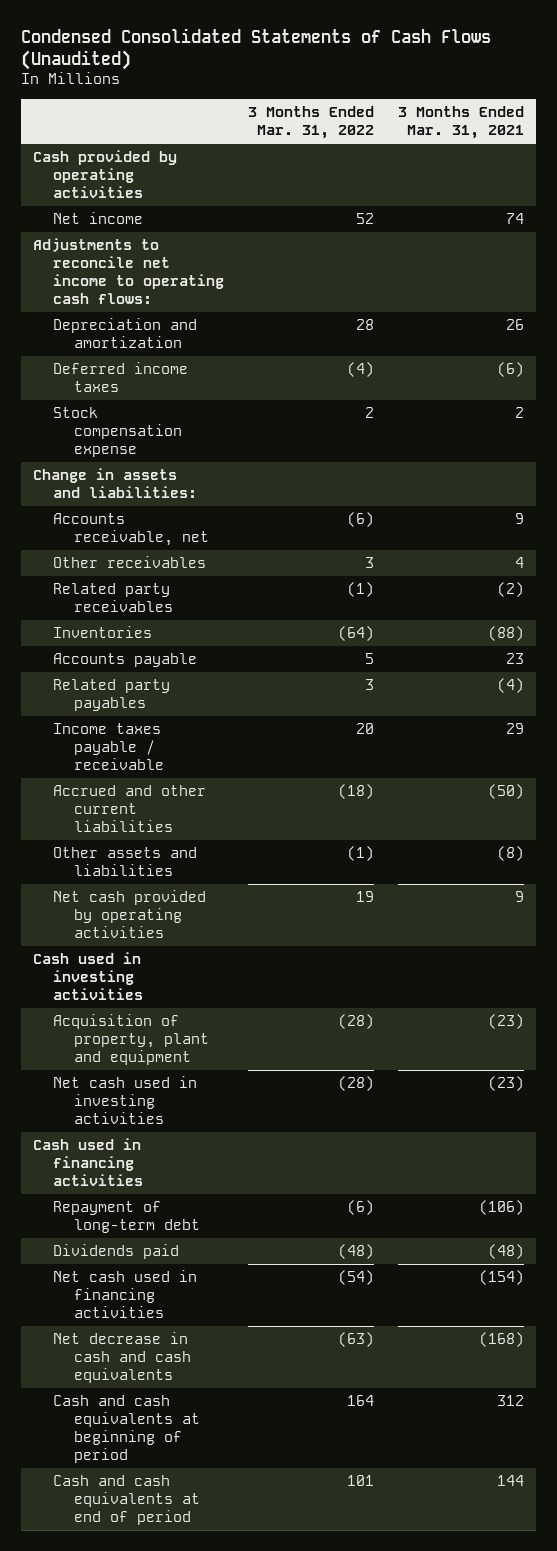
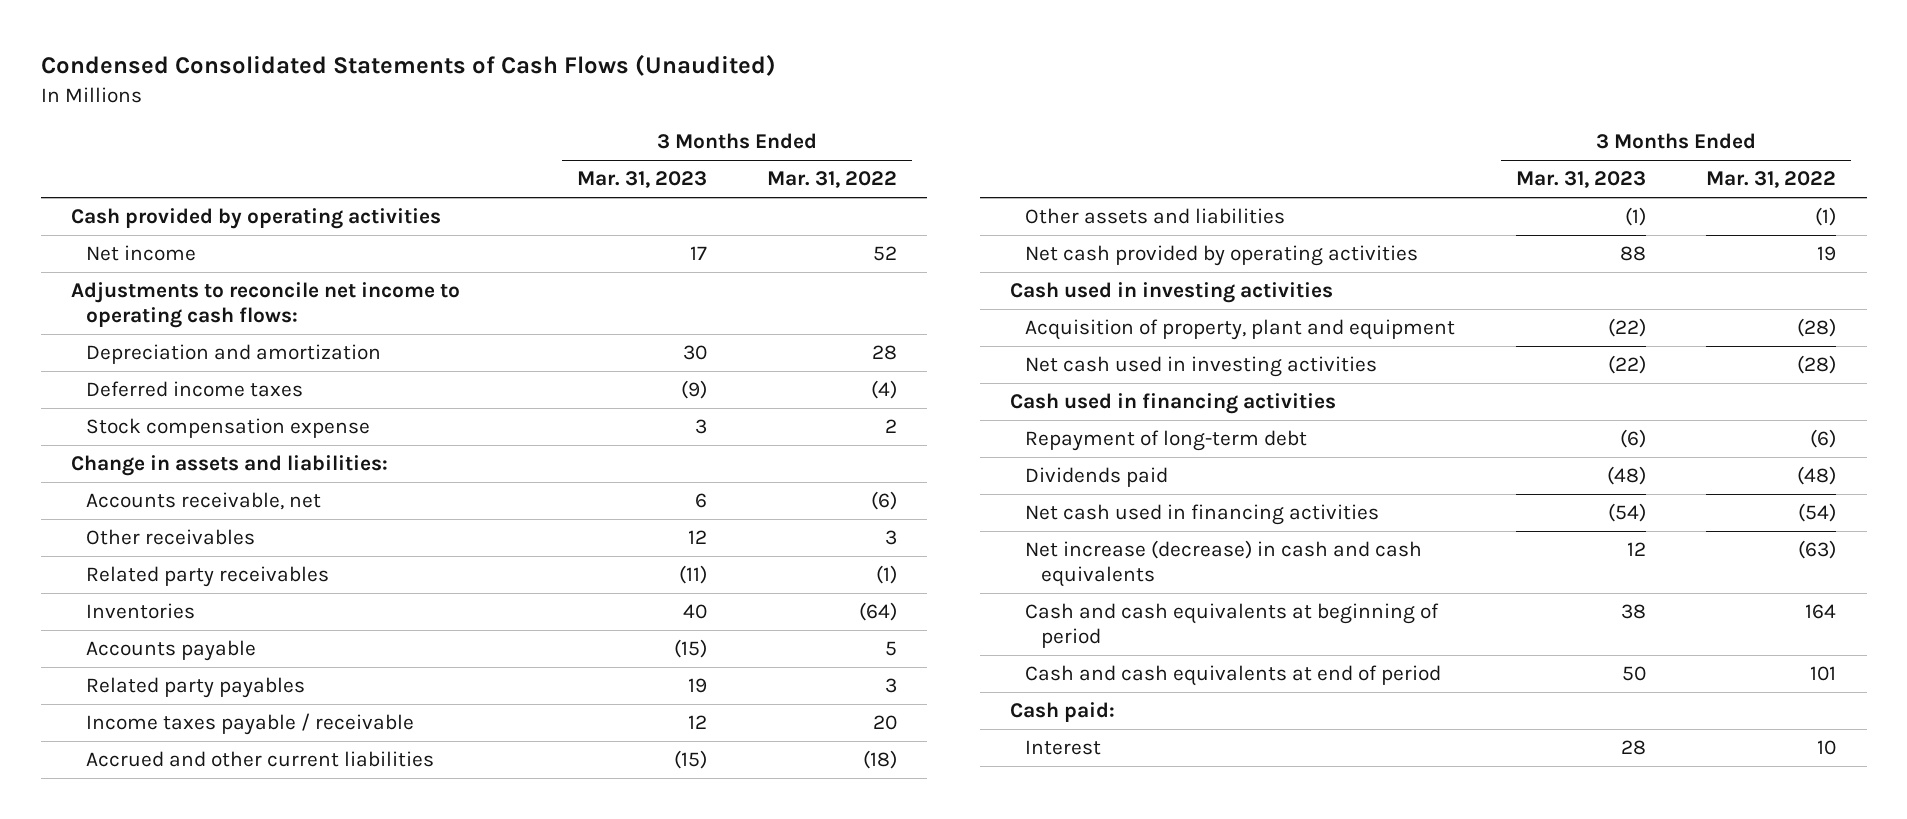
[397,105,524,139] 3 Months Ended Mar. 31, 2021 -> none
none -> [576,171,707,189] Mar. 31, 2023
[53,1332,192,1384] Net decrease in cash and cash equivalents -> [1025,540,1423,587] Net increase (decrease) in cash and cash equivalents
none -> [1010,702,1116,723] Cash paid:
none -> [1025,740,1102,756] Interest

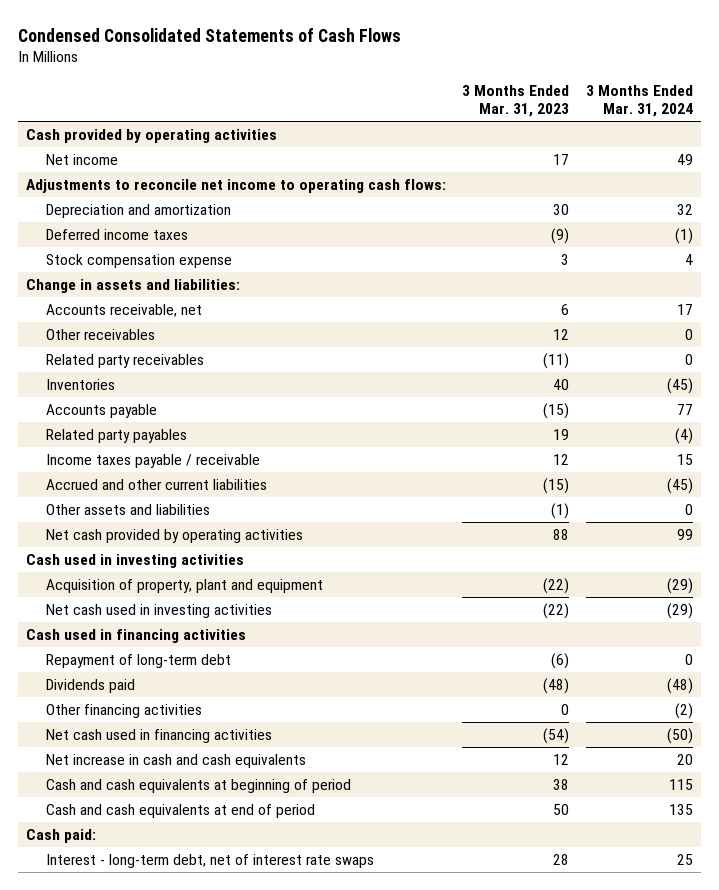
[40,54,776,77] Condensed Consolidated Statements of Cash Flows (Unaudited) -> [18,27,402,42] Condensed Consolidated Statements of Cash Flows
[767,171,898,189] Mar. 31, 2022 -> none
none -> [585,84,693,117] 3 Months Ended Mar. 31, 2024
none -> [46,704,203,719] Other financing activities
[1025,540,1423,587] Net increase (decrease) in cash and cash equivalents -> [46,754,307,769] Net increase in cash and cash equivalents
[1025,740,1102,756] Interest -> [46,854,375,869] Interest - long-term debt, net of interest rate swaps

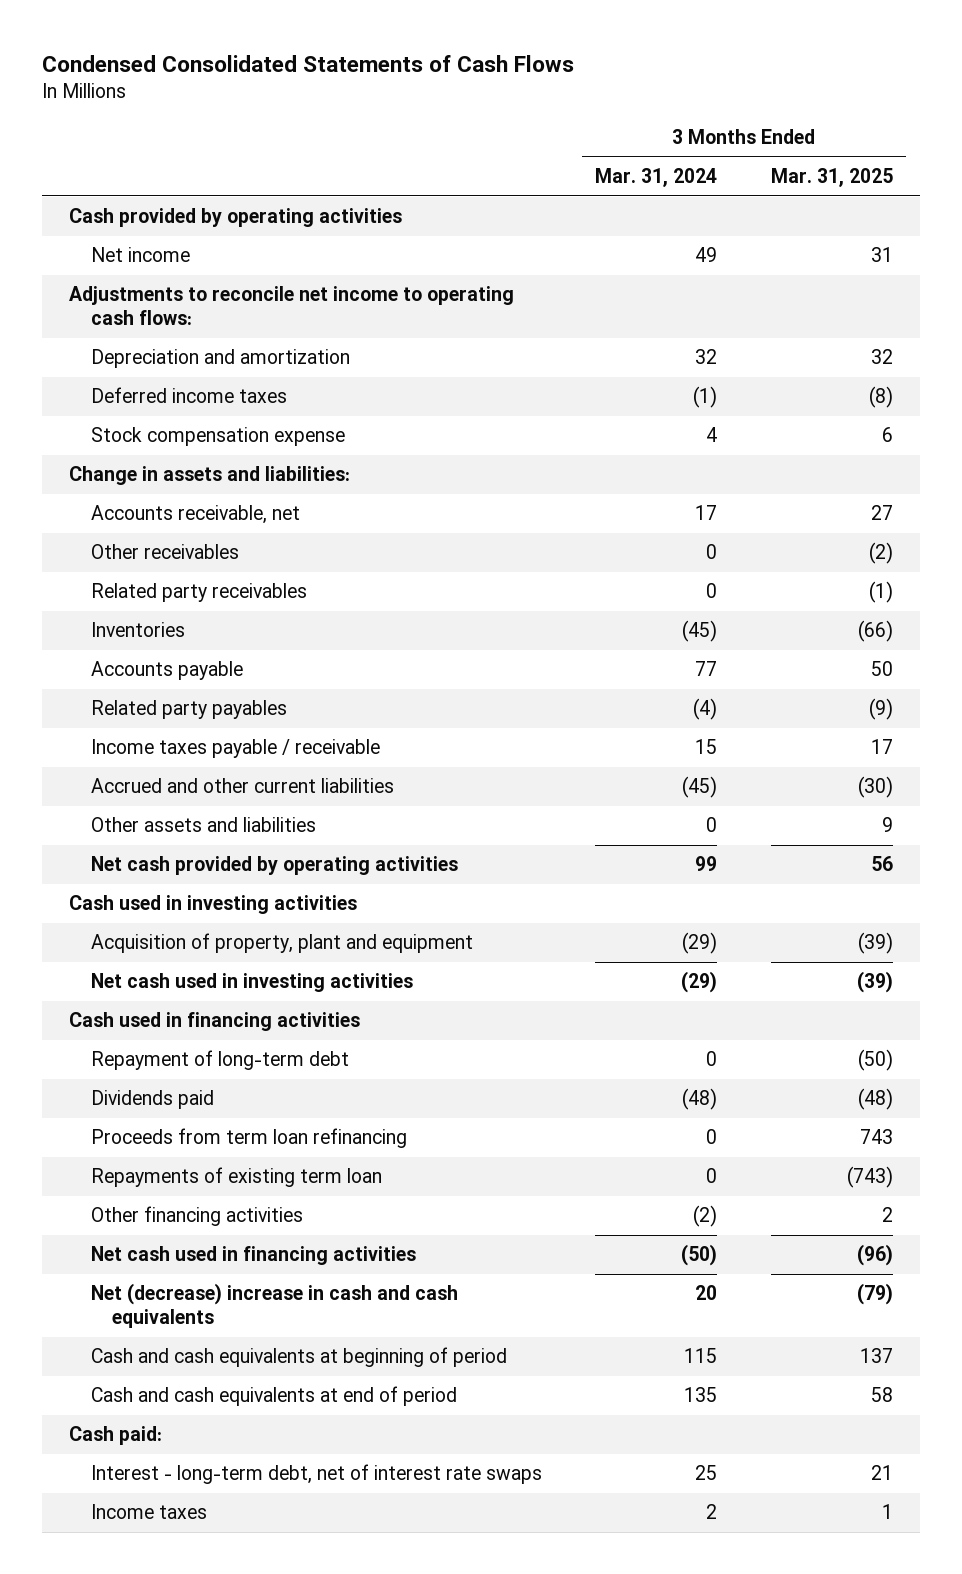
[462,84,570,117] 3 Months Ended Mar. 31, 2023 -> none
none -> [770,168,893,188] Mar. 31, 2025
none -> [90,1128,407,1149] Proceeds from term loan refinancing
none -> [90,1167,382,1188] Repayments of existing term loan
[46,754,307,769] Net increase in cash and cash equivalents -> [90,1283,458,1329] Net (decrease) increase in cash and cash equivalents
none -> [90,1504,207,1520] Income taxes

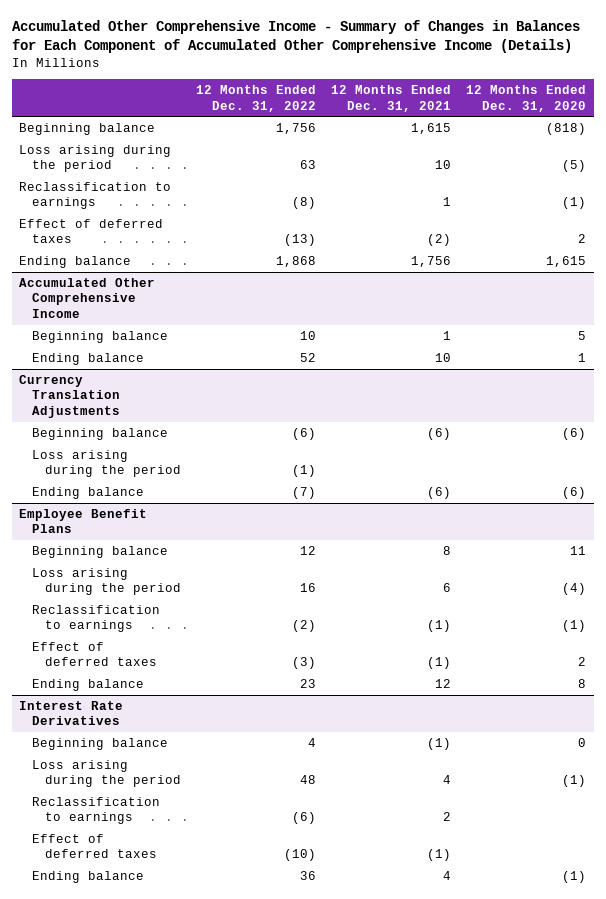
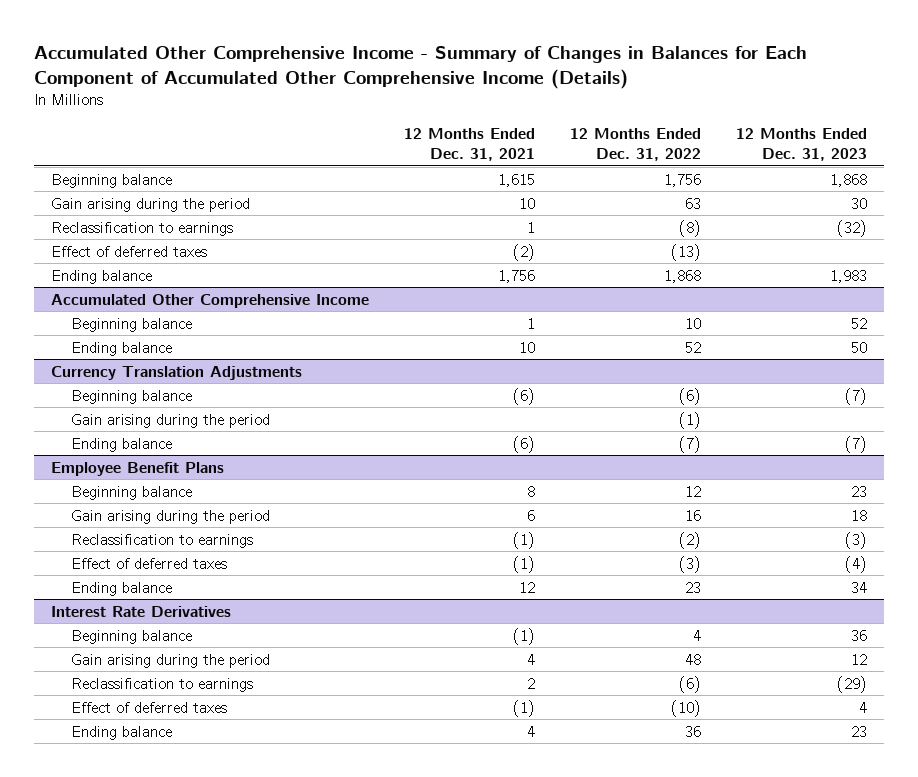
[466,85,587,112] 12 Months Ended Dec. 31, 2020 -> none
none -> [735,128,867,162] 12 Months Ended Dec. 31, 2023
[19,145,172,173] Loss arising during the period -> [51,197,251,212] Gain arising during the period
[32,450,182,478] Loss arising during the period -> [71,413,271,428] Gain arising during the period
[32,568,182,596] Loss arising during the period -> [71,509,271,524] Gain arising during the period
[32,760,182,788] Loss arising during the period -> [71,653,271,668] Gain arising during the period

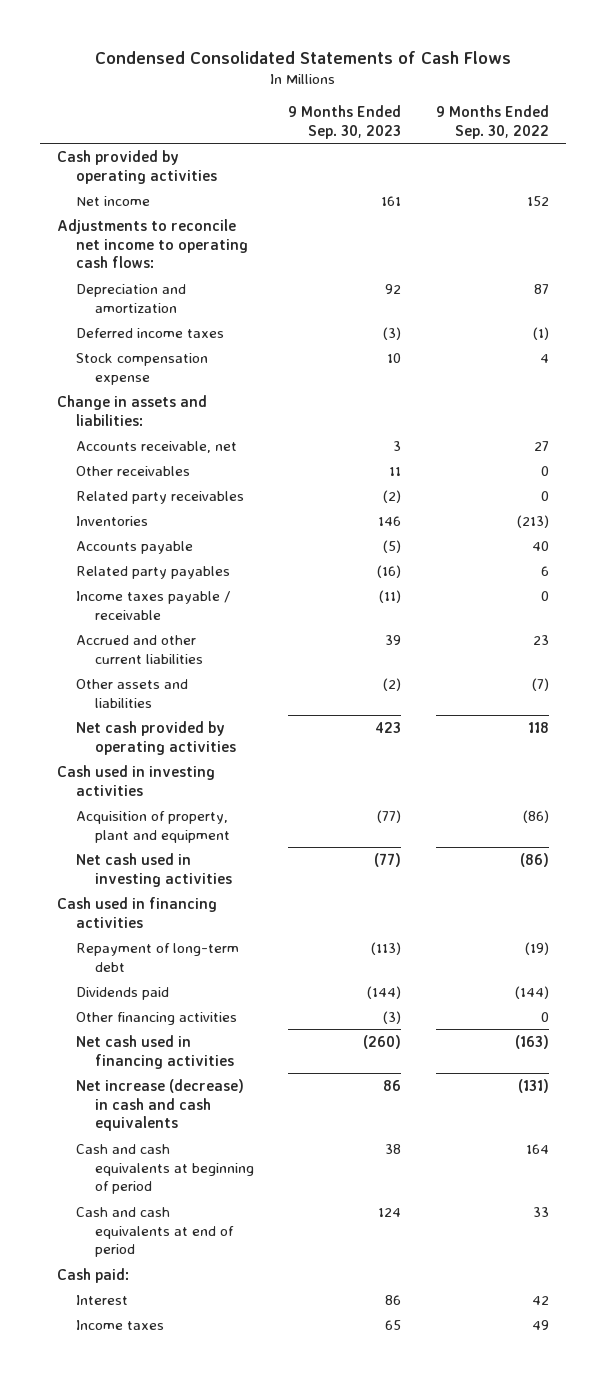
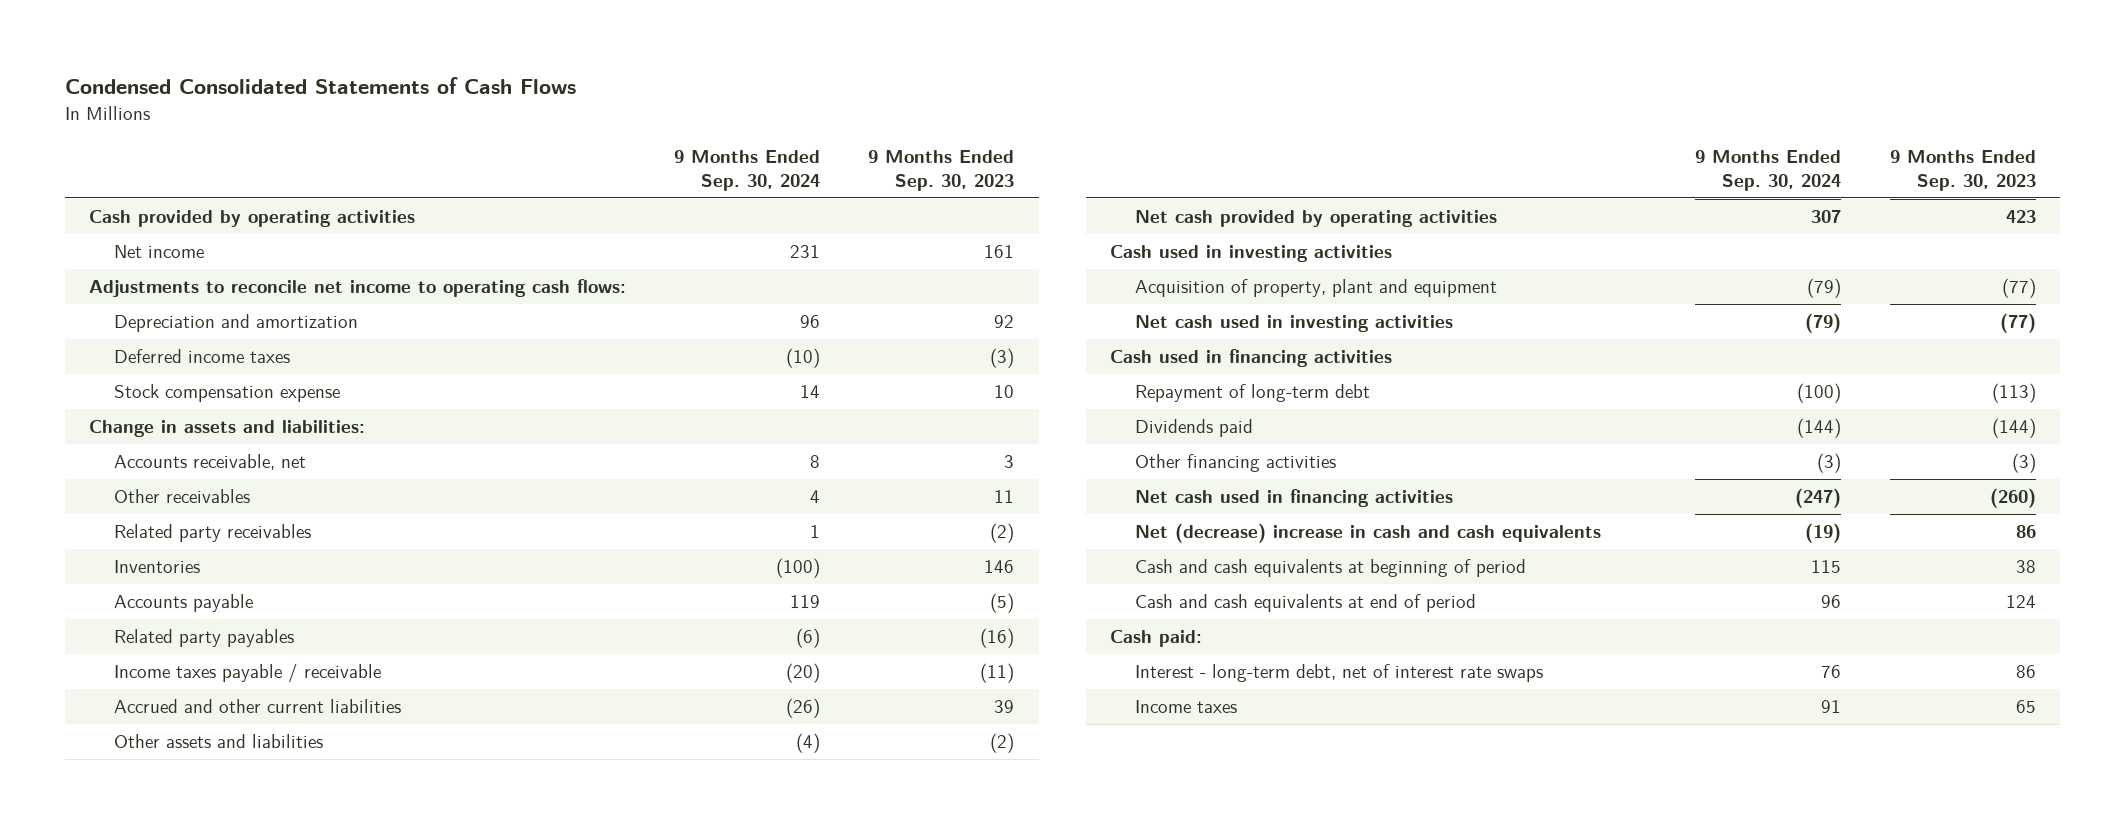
[435,105,549,139] 9 Months Ended Sep. 30, 2022 -> none
none -> [674,149,821,192] 9 Months Ended Sep. 30, 2024
[76,1078,245,1132] Net increase (decrease) in cash and cash equivalents -> [1135,523,1602,544] Net (decrease) increase in cash and cash equivalents
[76,1294,129,1305] Interest -> [1135,664,1544,683] Interest - long-term debt, net of interest rate swaps

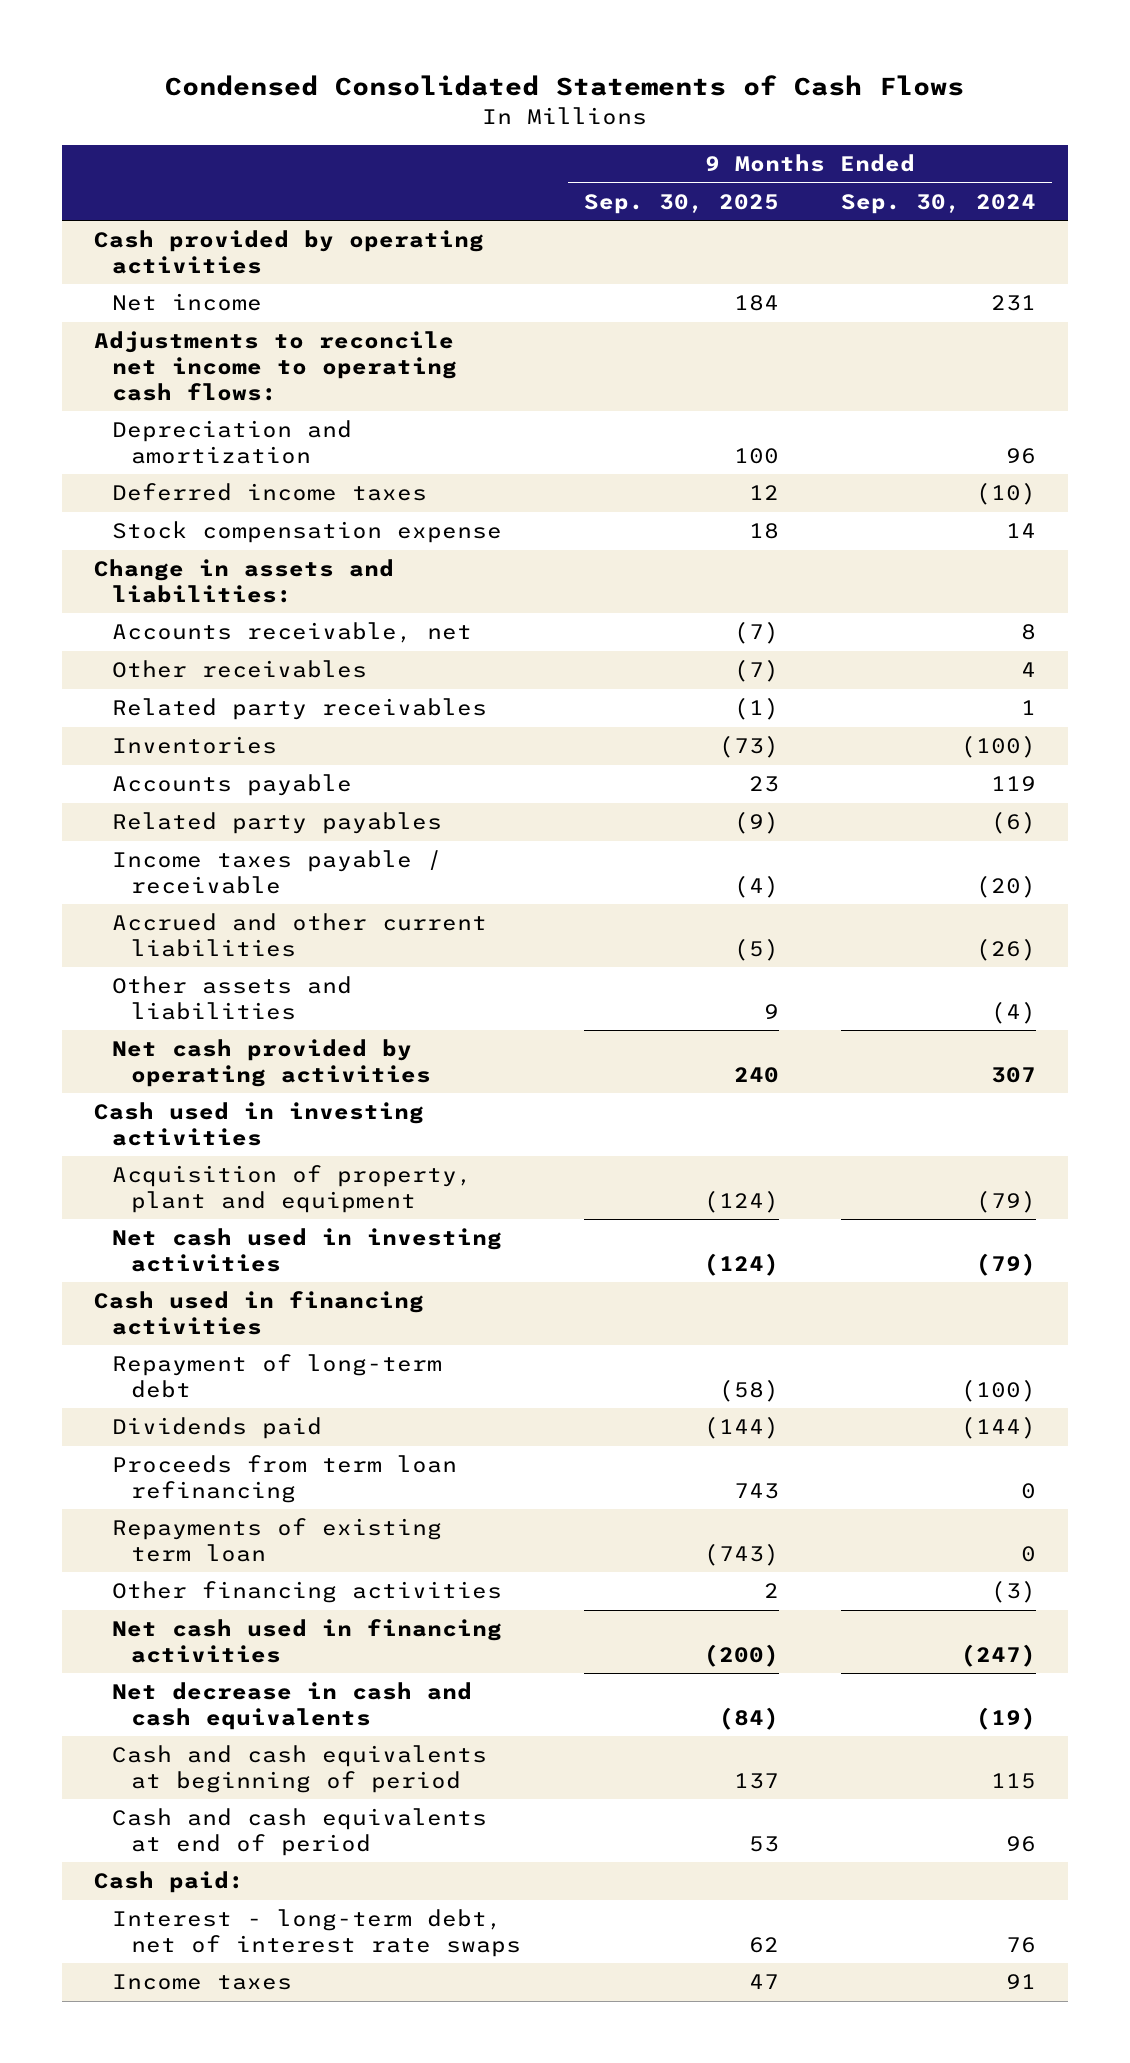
[868,149,1015,192] 9 Months Ended Sep. 30, 2023 -> none
none -> [583,193,779,214] Sep. 30, 2025
none -> [112,1455,458,1503] Proceeds from term loan refinancing
none -> [112,1518,443,1562] Repayments of existing term loan
[1135,523,1602,544] Net (decrease) increase in cash and cash equivalents -> [112,1682,473,1730] Net decrease in cash and cash equivalents

